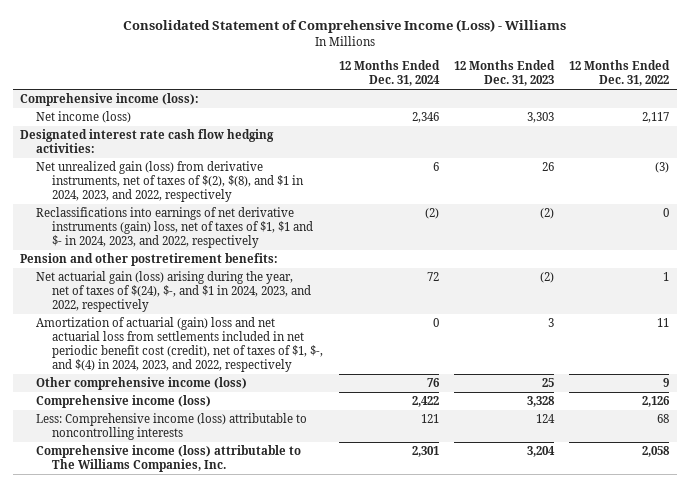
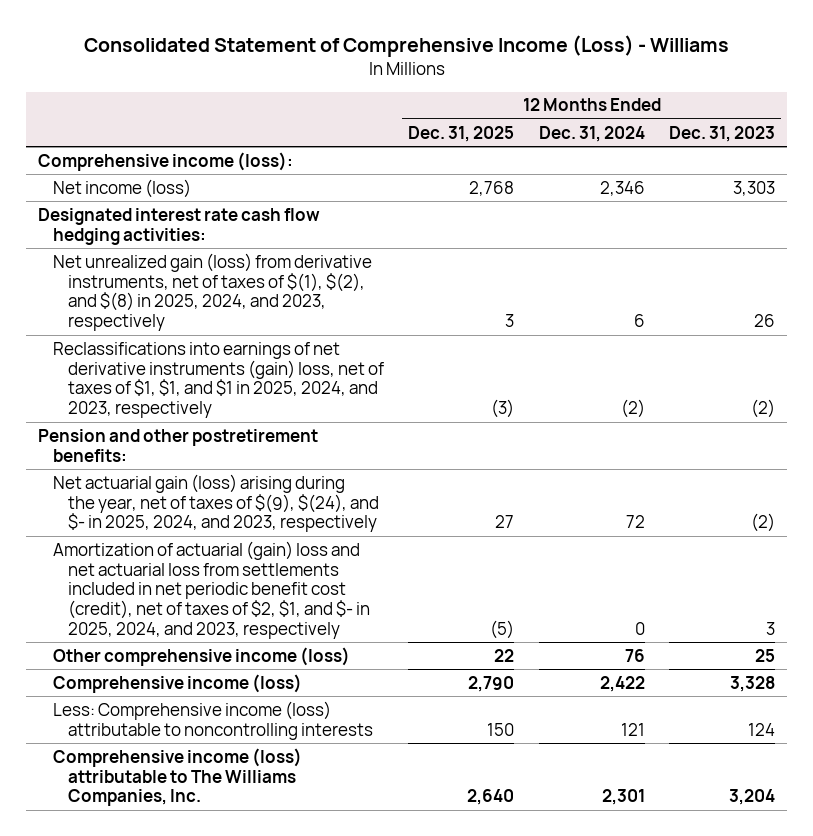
[569,60,671,87] 12 Months Ended Dec. 31, 2022 -> none
none -> [408,125,515,142] Dec. 31, 2025
[36,161,305,203] Net unrealized gain (loss) from derivative instruments, net of taxes of $(2), $(8), and $1 in 2024, 2023, and 2022, respectively -> [53,252,373,332] Net unrealized gain (loss) from derivative instruments, net of taxes of $(1), $(2), and $(8) in 2025, 2024, and 2023, respectively
[36,207,314,249] Reclassifications into earnings of net derivative instruments (gain) loss, net of taxes of $1, $1 and $- in 2024, 2023, and 2022, respectively -> [53,341,384,419] Reclassifications into earnings of net derivative instruments (gain) loss, net of taxes of $1, $1, and $1 in 2025, 2024, and 2023, respectively
[36,271,312,313] Net actuarial gain (loss) arising during the year, net of taxes of $(24), $-, and $1 in 2024, 2023, and 2022, respectively -> [53,473,379,533] Net actuarial gain (loss) arising during the year, net of taxes of $(9), $(24), and $- in 2025, 2024, and 2023, respectively
[36,317,324,373] Amortization of actuarial (gain) loss and net actuarial loss from settlements included in net periodic benefit cost (credit), net of taxes of $1, $-, and $(4) in 2024, 2023, and 2022, respectively -> [53,540,370,639] Amortization of actuarial (gain) loss and net actuarial loss from settlements included in net periodic benefit cost (credit), net of taxes of $2, $1, and $- in 2025, 2024, and 2023, respectively

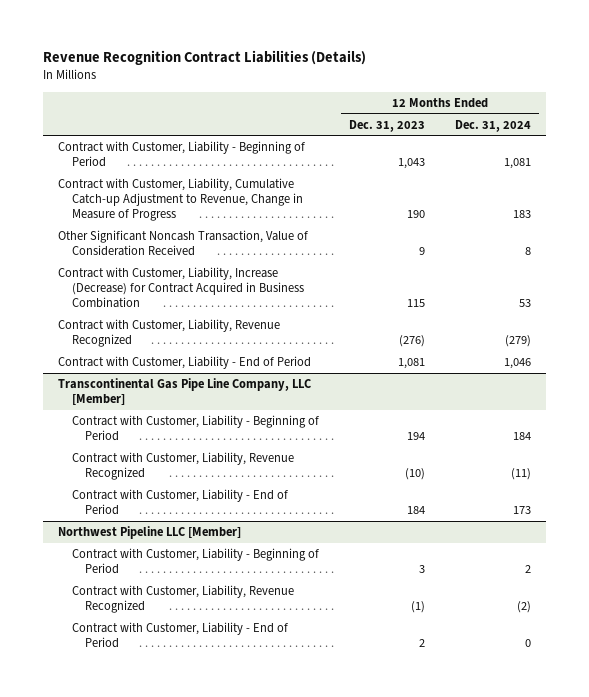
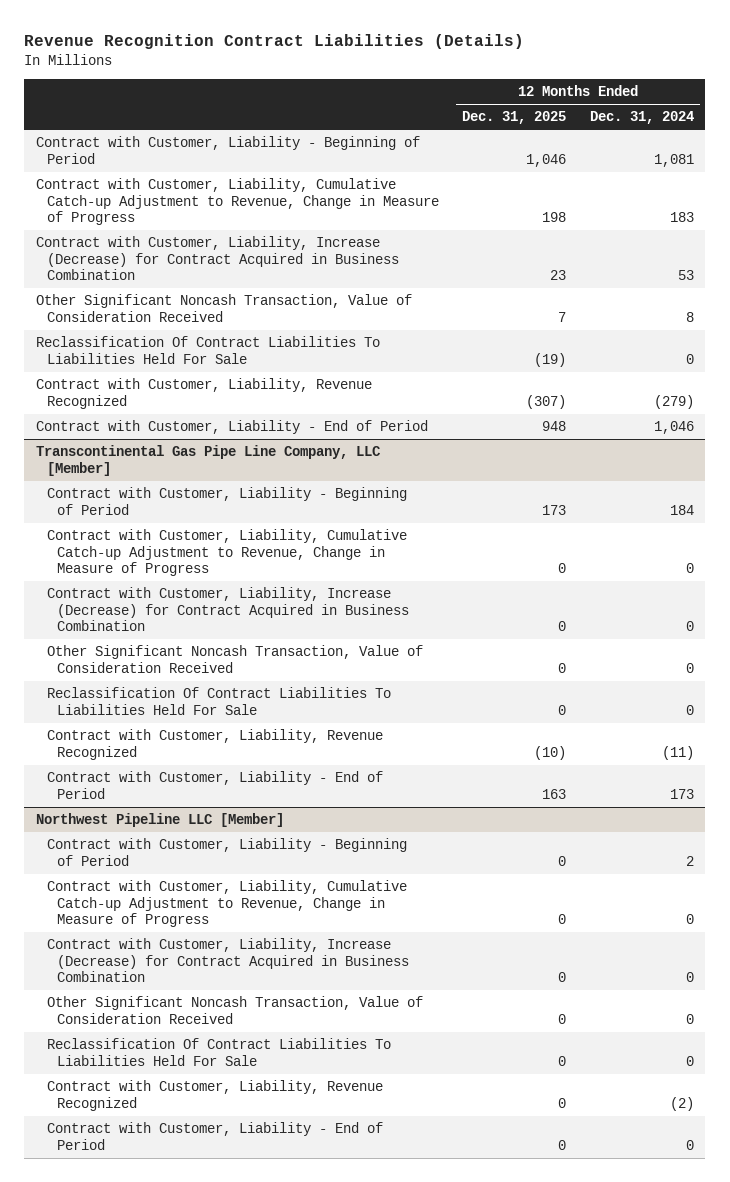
[348,119,425,132] Dec. 31, 2023 -> none
none -> [462,111,567,125] Dec. 31, 2025
[57,230,308,256] Other Significant Noncash Transaction, Value of Consideration Received -> [36,294,413,322] Other Significant Noncash Transaction, Value of Consideration Received
none -> [36,336,381,364] Reclassification Of Contract Liabilities To Liabilities Held For Sale
none -> [46,529,407,577] Contract with Customer, Liability, Cumulative Catch-up Adjustment to Revenue, Change in Measure of Progress
none -> [46,587,410,632] Contract with Customer, Liability, Increase (Decrease) for Contract Acquired in Business Combination
none -> [46,645,423,673] Other Significant Noncash Transaction, Value of Consideration Received
none -> [46,687,391,715] Reclassification Of Contract Liabilities To Liabilities Held For Sale
none -> [46,880,407,928] Contract with Customer, Liability, Cumulative Catch-up Adjustment to Revenue, Change in Measure of Progress
none -> [46,938,410,983] Contract with Customer, Liability, Increase (Decrease) for Contract Acquired in Business Combination
none -> [46,996,423,1024] Other Significant Noncash Transaction, Value of Consideration Received
none -> [46,1038,391,1066] Reclassification Of Contract Liabilities To Liabilities Held For Sale

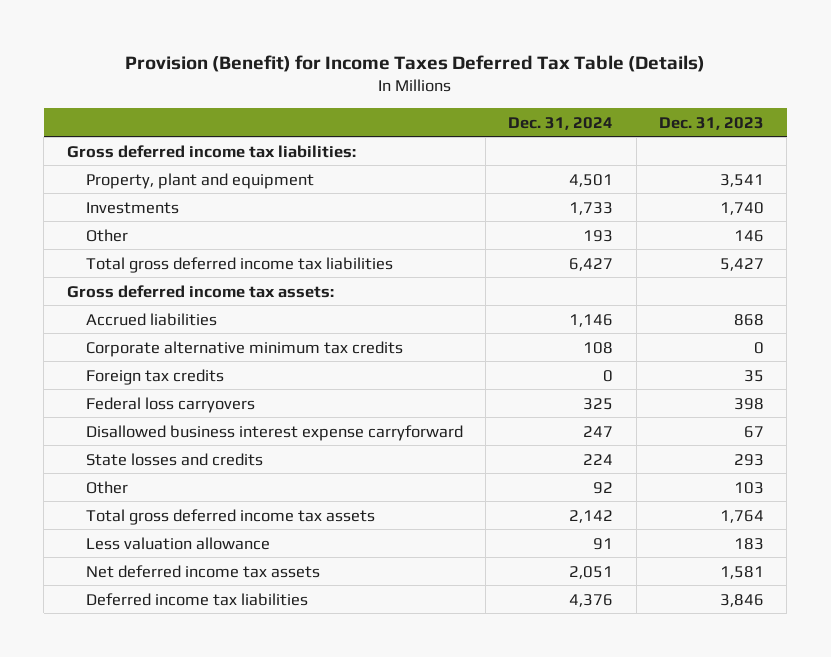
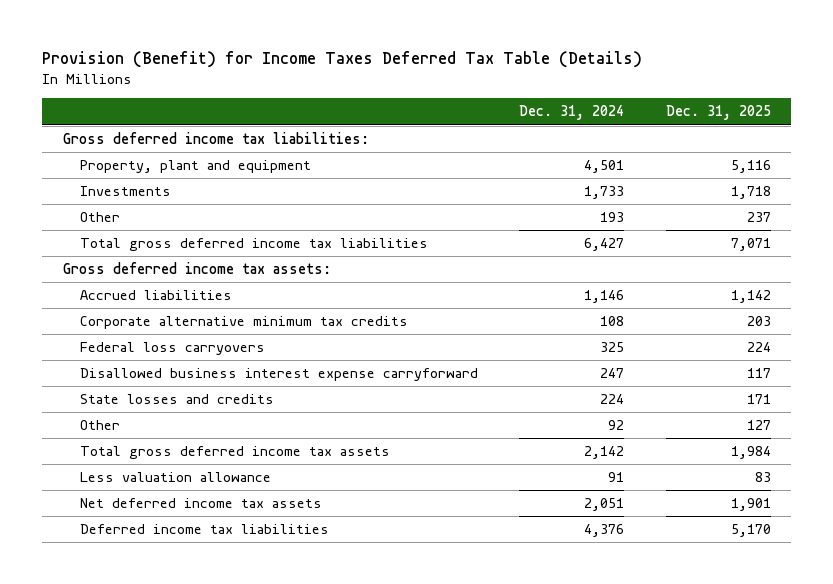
[658,116,764,130] Dec. 31, 2023 -> none
none -> [665,105,771,121] Dec. 31, 2025
[85,368,224,385] Foreign tax credits -> none

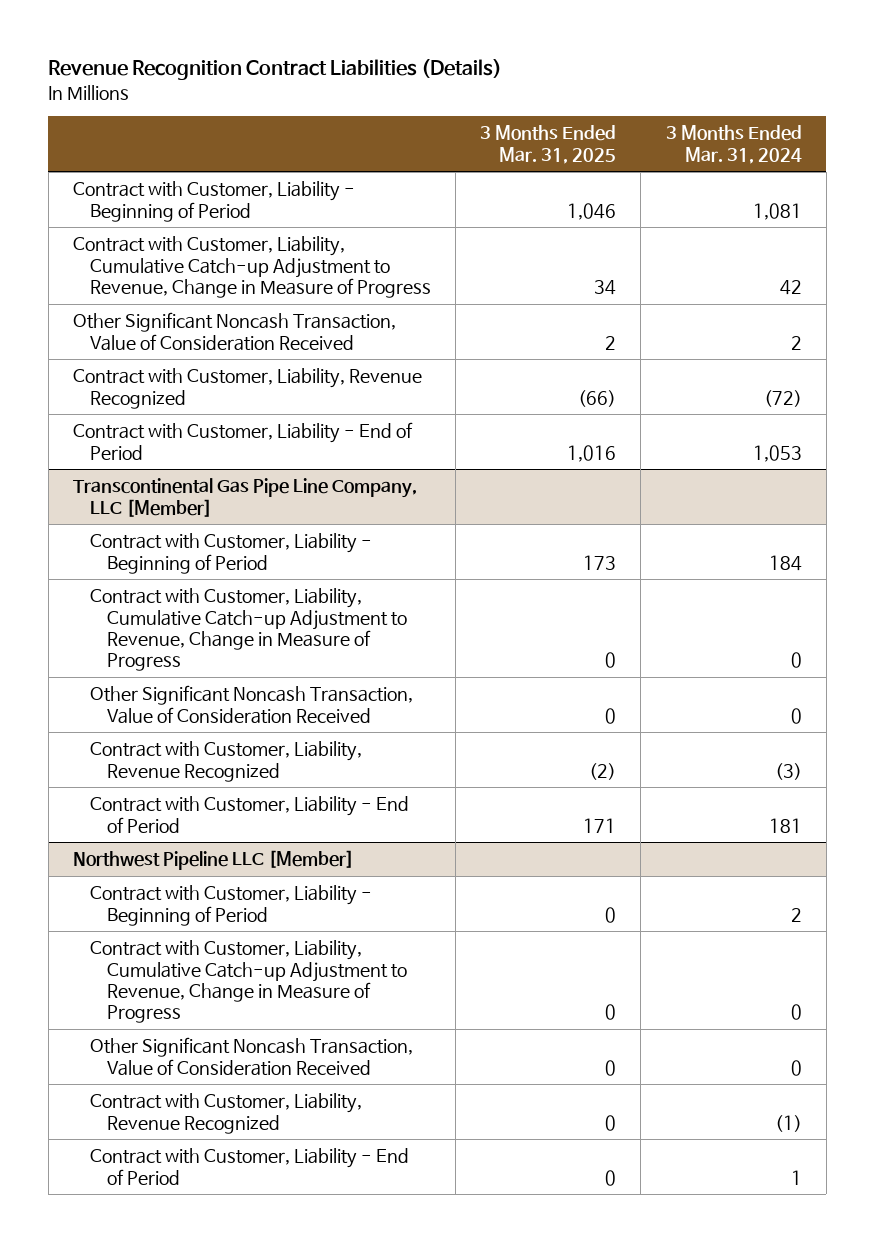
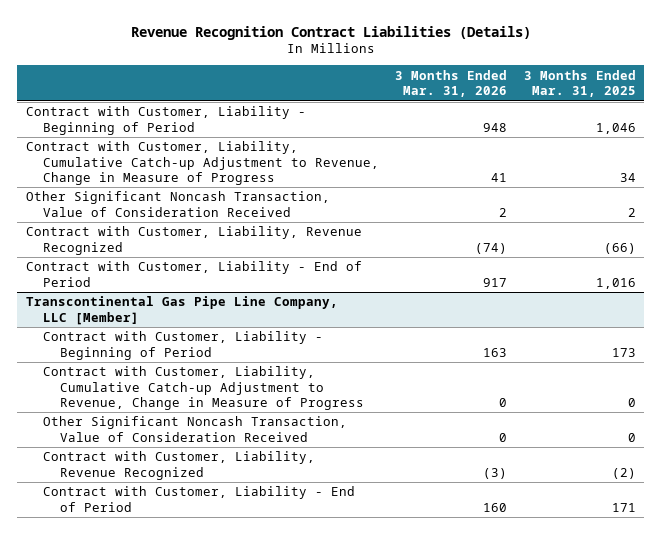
[665,125,802,164] 3 Months Ended Mar. 31, 2024 -> none
none -> [395,69,508,98] 3 Months Ended Mar. 31, 2026
[72,850,354,871] Northwest Pipeline LLC [Member] -> none
[89,885,372,926] Contract with Customer, Liability - Beginning of Period -> none
[89,940,407,1024] Contract with Customer, Liability, Cumulative Catch-up Adjustment to Revenue, Change in Measure of Progress -> none
[89,1037,413,1076] Other Significant Noncash Transaction, Value of Consideration Received -> none
[89,1093,362,1134] Contract with Customer, Liability, Revenue Recognized -> none
[89,1148,409,1185] Contract with Customer, Liability - End of Period -> none

